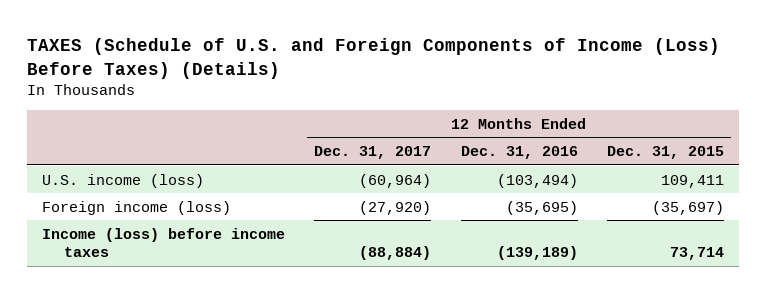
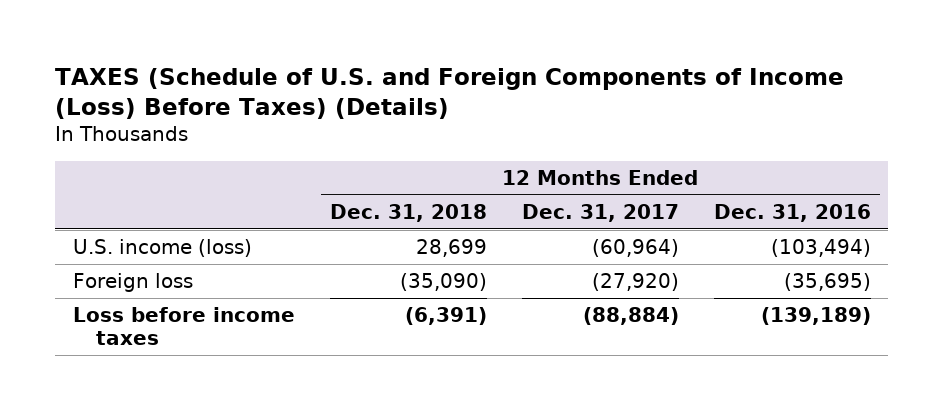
[607,146,725,160] Dec. 31, 2015 -> none
none -> [329,203,487,222] Dec. 31, 2018
[42,200,232,215] Foreign income (loss) -> [72,273,193,293] Foreign loss
[42,227,286,258] Income (loss) before income taxes -> [72,307,295,346] Loss before income taxes

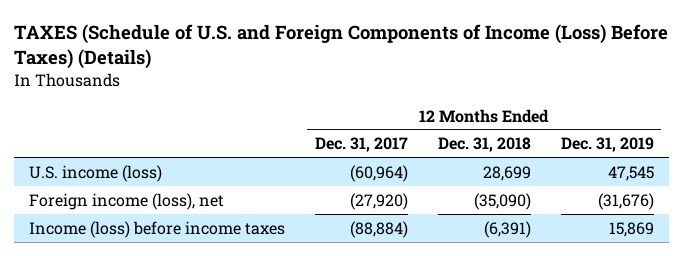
[713,203,871,222] Dec. 31, 2016 -> none
none -> [560,137,654,153] Dec. 31, 2019
[72,273,193,293] Foreign loss -> [28,192,224,210] Foreign income (loss), net
[72,307,295,346] Loss before income taxes -> [28,220,285,238] Income (loss) before income taxes

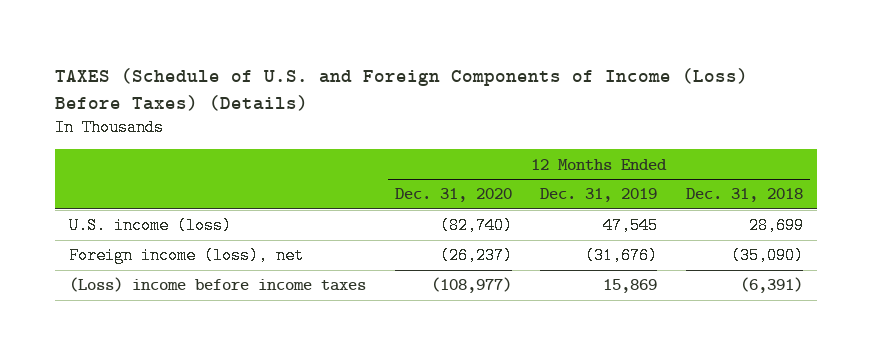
[314,137,408,153] Dec. 31, 2017 -> none
none -> [394,188,512,203] Dec. 31, 2020
[28,220,285,238] Income (loss) before income taxes -> [69,277,367,293] (Loss) income before income taxes

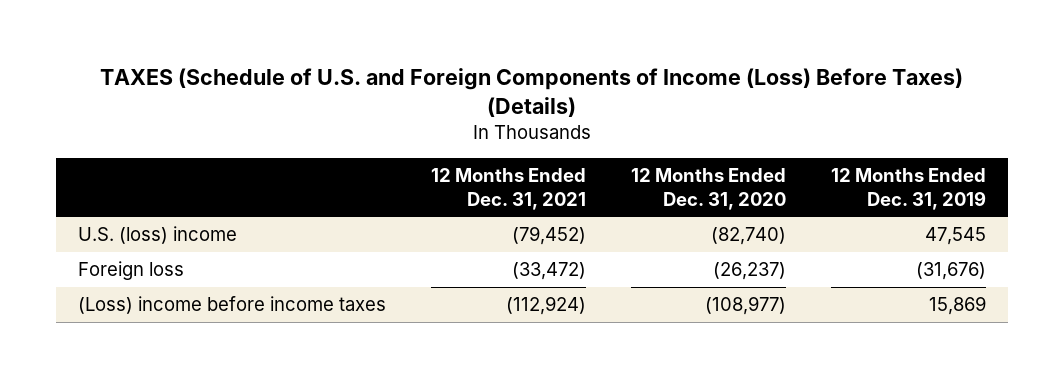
[685,188,803,203] Dec. 31, 2018 -> none
none -> [431,168,587,210] 12 Months Ended Dec. 31, 2021
[69,217,233,235] U.S. income (loss) -> [78,226,238,245] U.S. (loss) income
[69,247,305,265] Foreign income (loss), net -> [78,261,185,281] Foreign loss

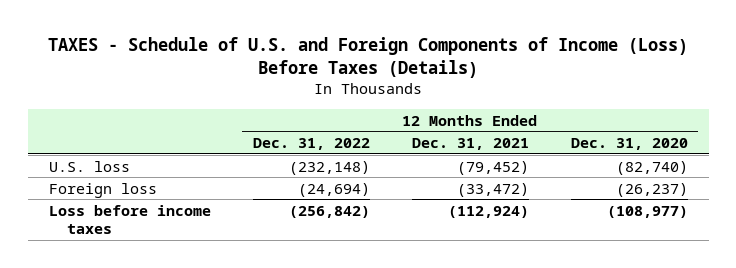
[100,67,964,117] TAXES (Schedule of U.S. and Foreign Components of Income (Loss) Before Taxes) (Details) -> [48,37,689,79] TAXES - Schedule of U.S. and Foreign Components of Income (Loss) Before Taxes (Details)
[830,168,986,210] 12 Months Ended Dec. 31, 2019 -> none
none -> [252,138,370,151] Dec. 31, 2022
[78,226,238,245] U.S. (loss) income -> [48,160,130,172] U.S. loss
[78,296,387,315] (Loss) income before income taxes -> [48,204,211,235] Loss before income taxes

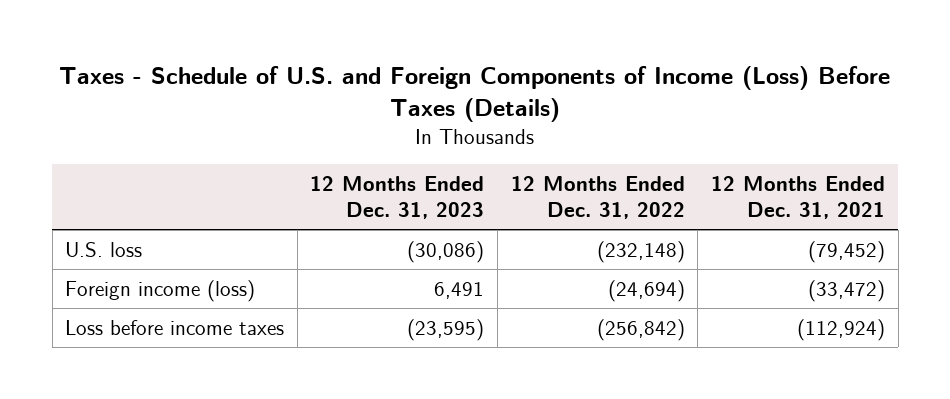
[48,37,689,79] TAXES - Schedule of U.S. and Foreign Components of Income (Loss) Before Taxes (Details) -> [59,65,891,122] Taxes - Schedule of U.S. and Foreign Components of Income (Loss) Before Taxes (Details)
[570,138,688,151] Dec. 31, 2020 -> none
none -> [310,175,485,219] 12 Months Ended Dec. 31, 2023
[48,182,157,198] Foreign loss -> [65,279,256,302] Foreign income (loss)

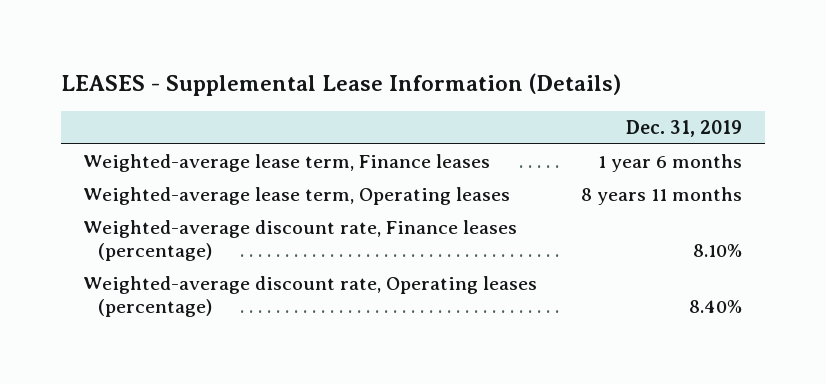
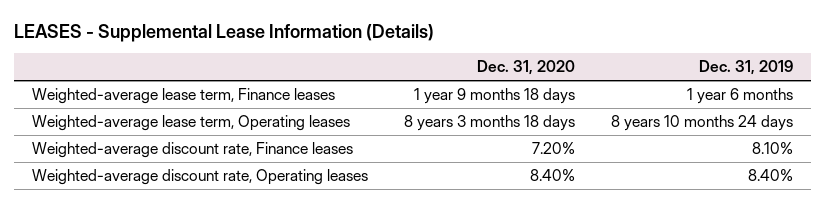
none -> [476,60,575,76] Dec. 31, 2020
[581,187,743,206] 8 years 11 months -> [610,115,793,132] 8 years 10 months 24 days
[83,220,518,261] Weighted-average discount rate, Finance leases (percentage) -> [31,142,353,159] Weighted-average discount rate, Finance leases
[83,276,538,317] Weighted-average discount rate, Operating leases (percentage) -> [31,169,368,186] Weighted-average discount rate, Operating leases

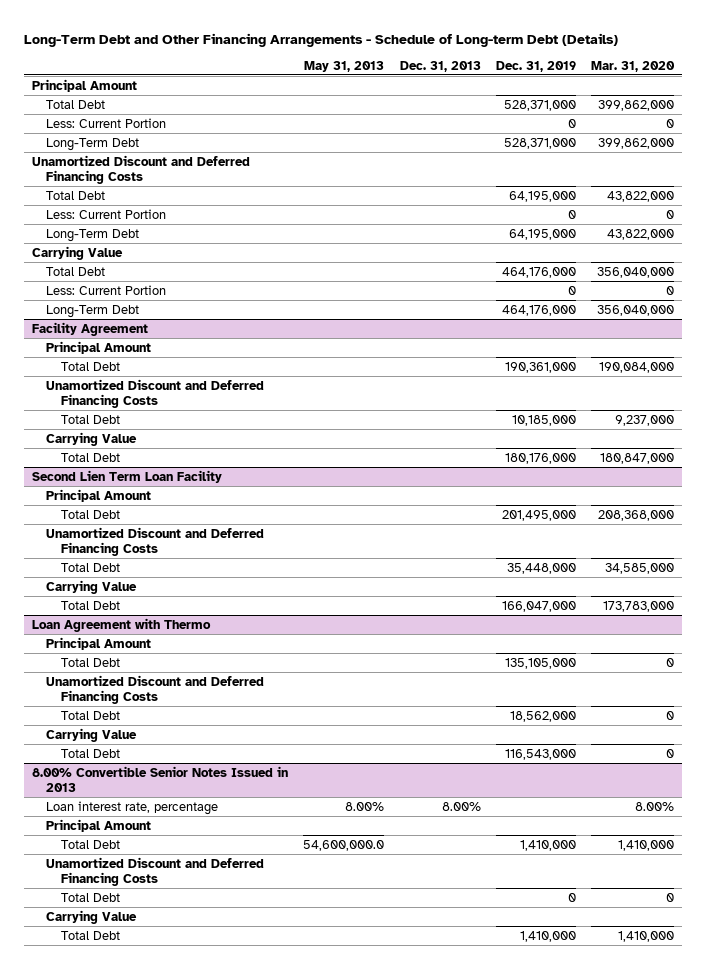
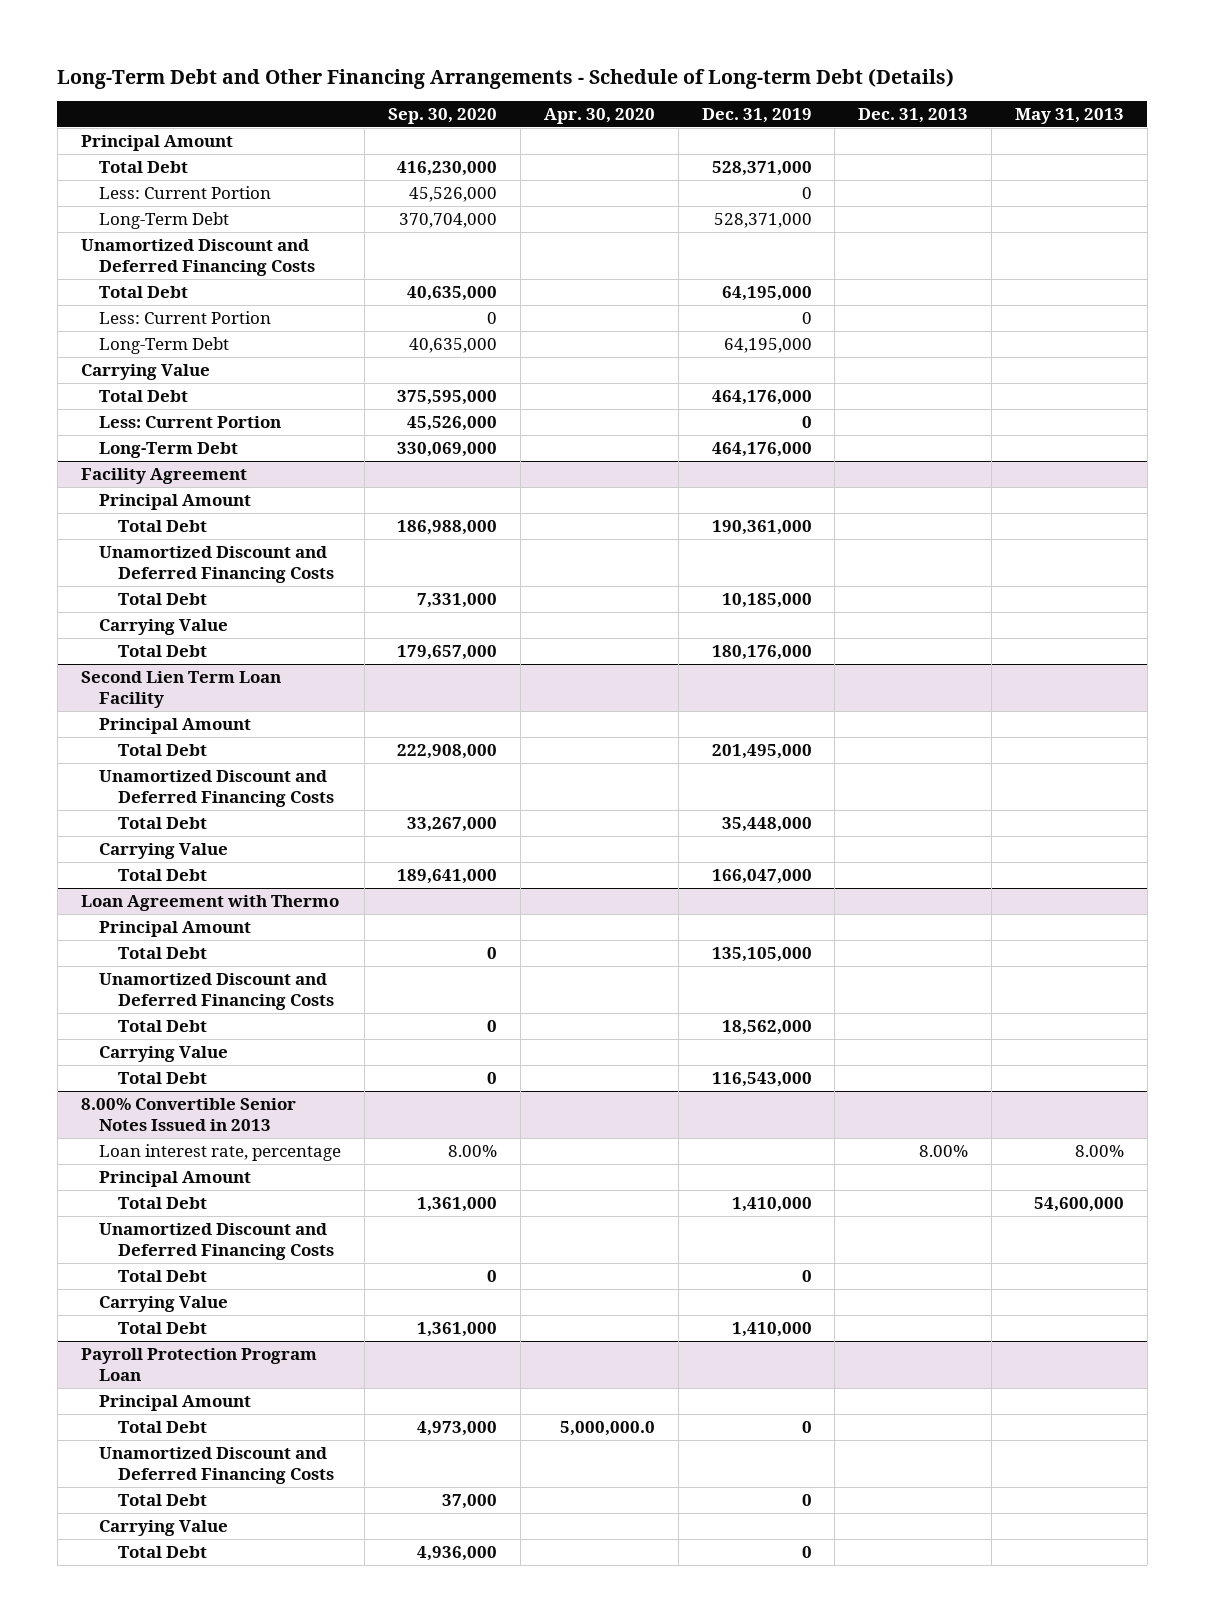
[591,60,676,72] Mar. 31, 2020 -> none
none -> [388,108,498,125] Sep. 30, 2020
none -> [543,108,655,125] Apr. 30, 2020
[303,839,385,851] 54,600,000.0 -> [1034,1197,1125,1213] 54,600,000
none -> [80,1348,317,1382] Payroll Protection Program Loan
none -> [99,1395,252,1412] Principal Amount
none -> [117,1421,207,1434] Total Debt
none -> [99,1447,334,1485] Unamortized Discount and Deferred Financing Costs
none -> [117,1494,207,1507] Total Debt
none -> [99,1520,229,1537] Carrying Value
none -> [117,1546,207,1559] Total Debt

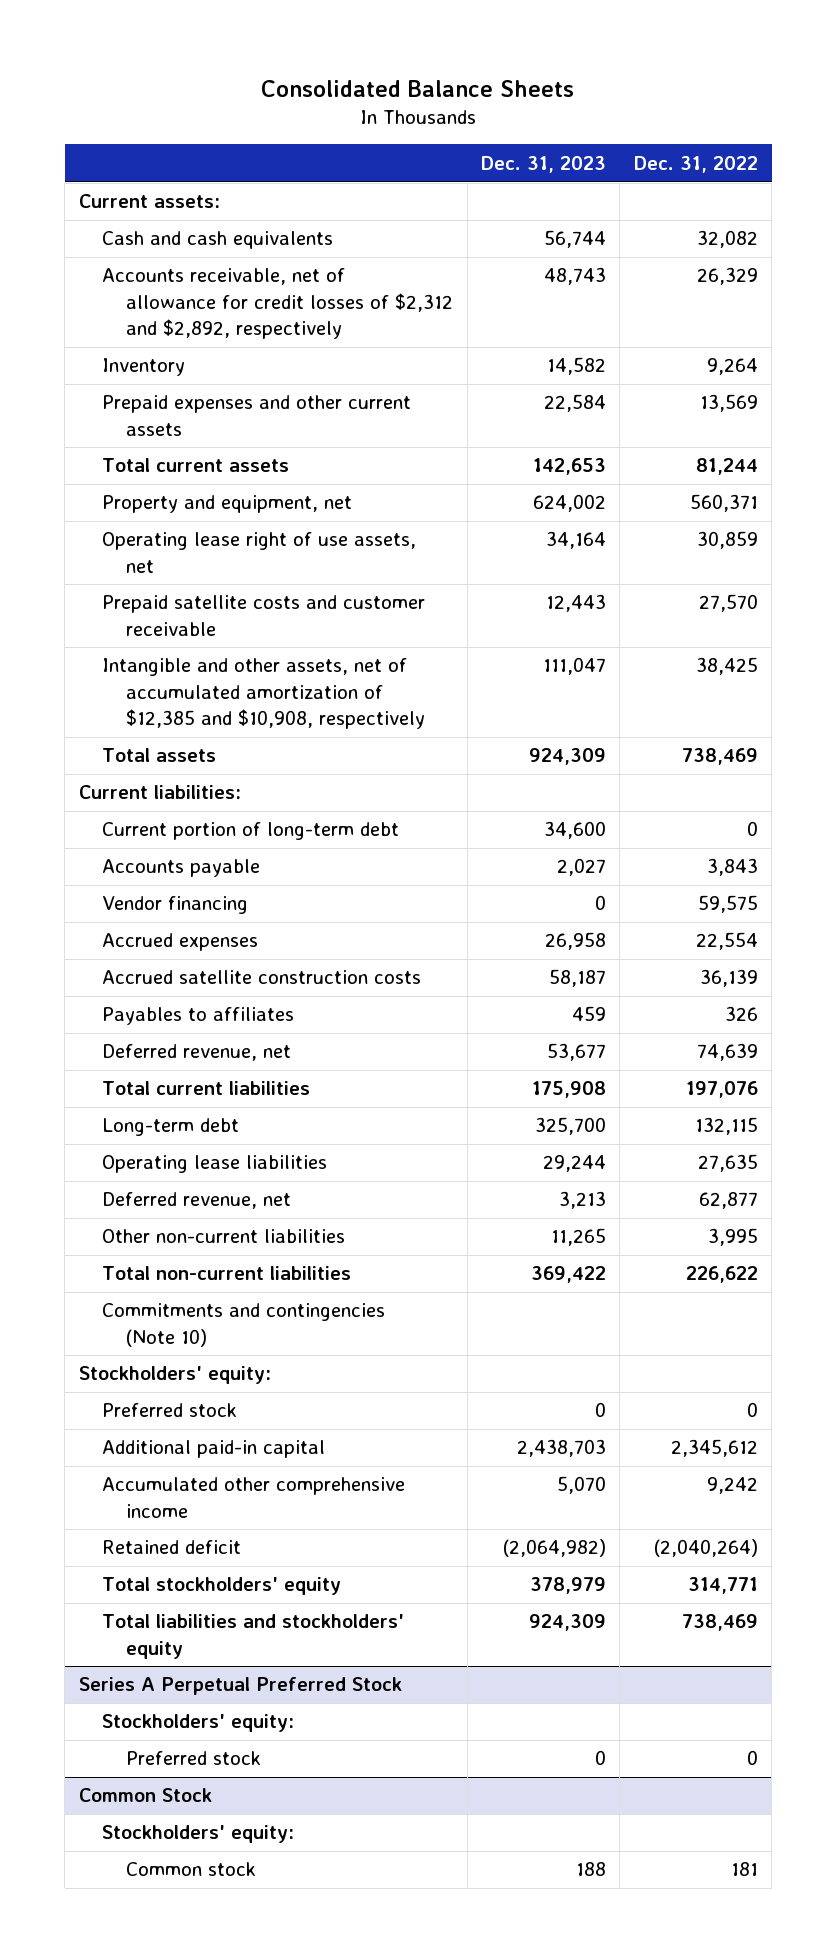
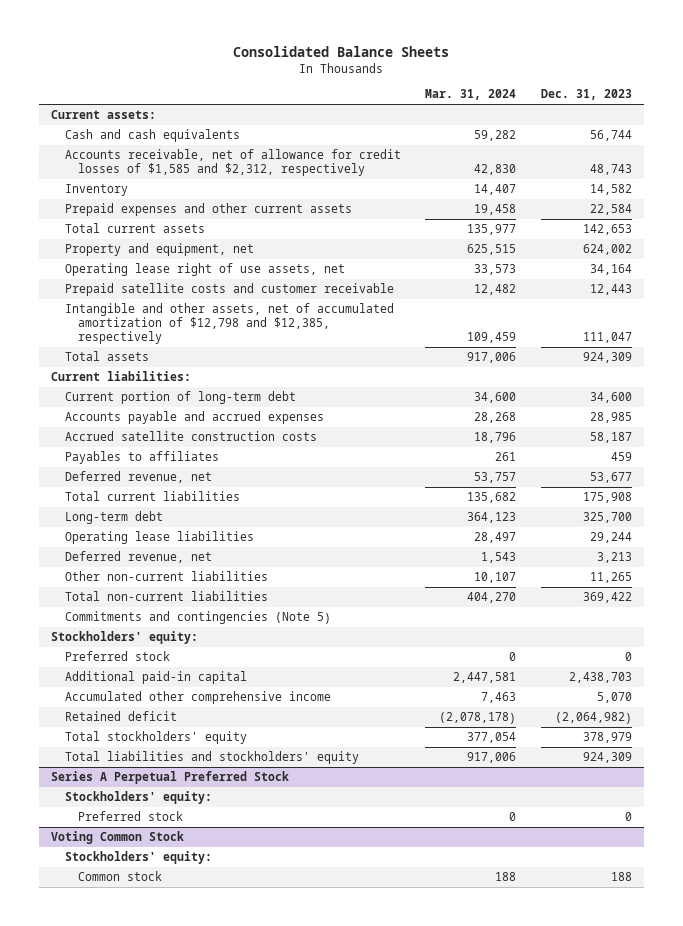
[633,155,758,173] Dec. 31, 2022 -> none
none -> [425,89,517,101] Mar. 31, 2024
[102,268,454,340] Accounts receivable, net of allowance for credit losses of $2,312 and $2,892, respectively -> [64,149,401,177] Accounts receivable, net of allowance for credit losses of $1,585 and $2,312, respectively
[102,658,426,730] Intangible and other assets, net of accumulated amortization of $12,385 and $10,908, respectively -> [64,303,394,344] Intangible and other assets, net of accumulated amortization of $12,798 and $12,385, respectively
[102,859,261,878] Accounts payable -> none
[102,896,249,915] Vendor financing -> none
[102,933,259,952] Accrued expenses -> none
none -> [64,411,324,425] Accounts payable and accrued expenses
[102,1303,386,1347] Commitments and contingencies (Note 10) -> [64,611,331,625] Commitments and contingencies (Note 5)
[78,1788,212,1803] Common Stock -> [50,831,184,845] Voting Common Stock

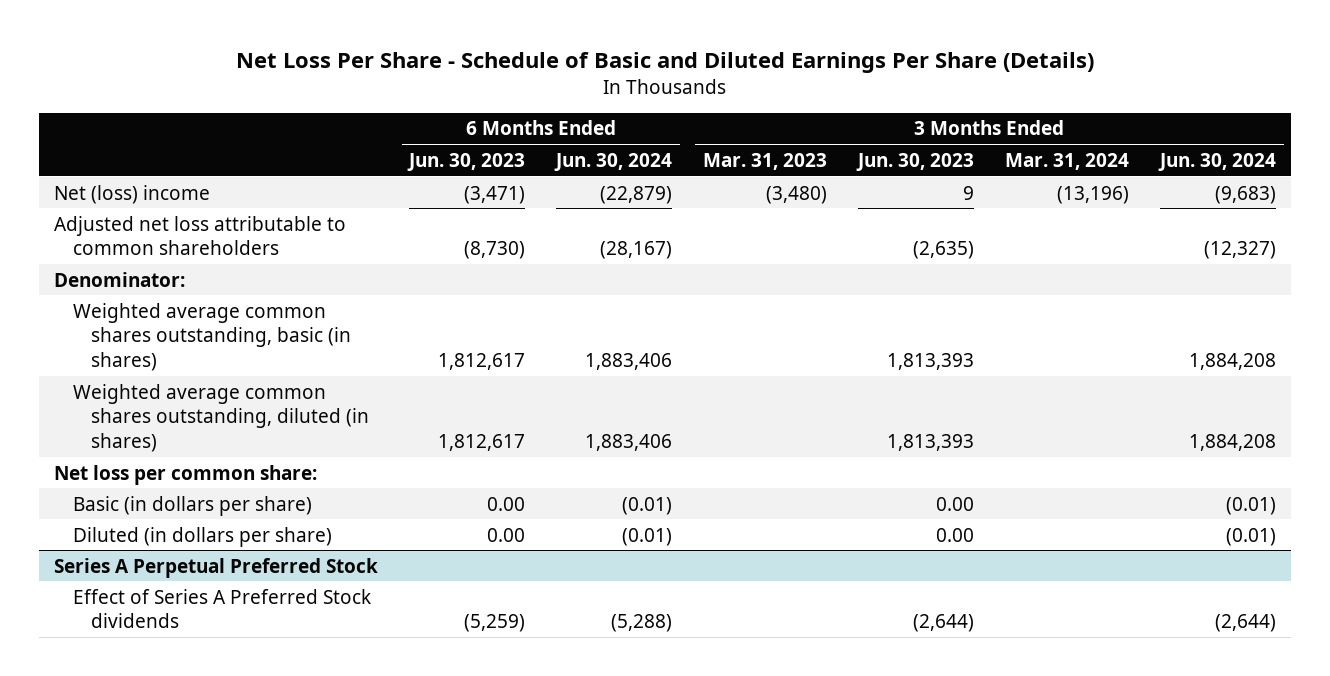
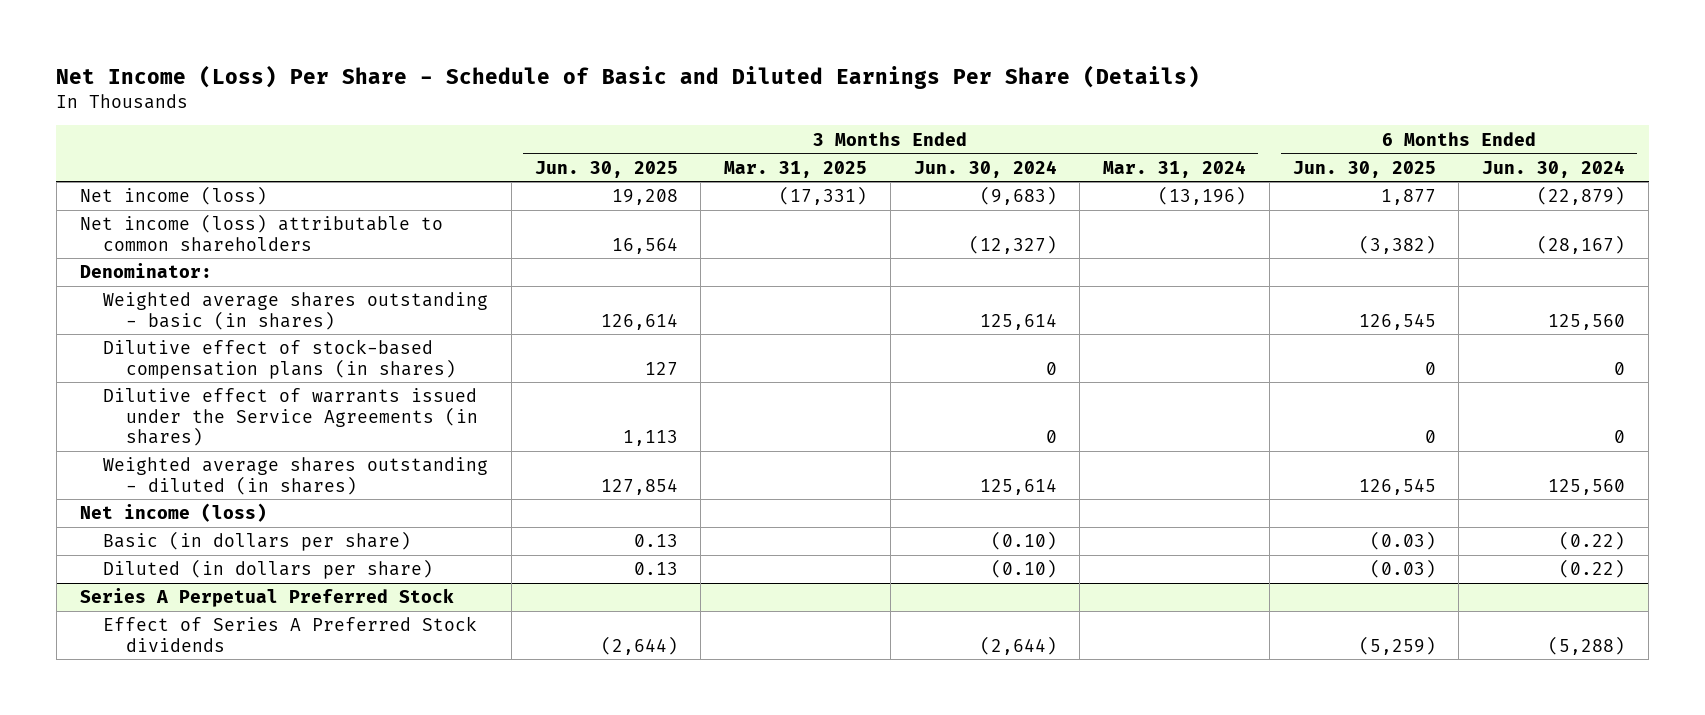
[236,52,1095,74] Net Loss Per Share - Schedule of Basic and Diluted Earnings Per Share (Details) -> [56,64,1201,89] Net Income (Loss) Per Share - Schedule of Basic and Diluted Earnings Per Share (Details)
[407,152,526,171] Jun. 30, 2023 -> none
[703,152,828,170] Mar. 31, 2023 -> none
[856,152,975,171] Jun. 30, 2023 -> none
none -> [534,160,678,178] Jun. 30, 2025
none -> [724,160,868,178] Mar. 31, 2025
none -> [1292,160,1436,178] Jun. 30, 2025
[54,184,211,204] Net (loss) income -> [79,186,267,206] Net income (loss)
[54,215,347,256] Adjusted net loss attributable to common shareholders -> [79,214,443,252] Net income (loss) attributable to common shareholders
[72,302,351,371] Weighted average common shares outstanding, basic (in shares) -> [102,292,488,330] Weighted average shares outstanding - basic (in shares)
[585,352,673,370] 1,883,406 -> [1548,313,1626,330] 125,560
[1188,352,1276,370] 1,884,208 -> [979,312,1057,330] 125,614
none -> [102,339,457,379] Dilutive effect of stock-based compensation plans (in shares)
none -> [102,388,479,447] Dilutive effect of warrants issued under the Service Agreements (in shares)
[72,383,369,452] Weighted average common shares outstanding, diluted (in shares) -> [102,457,488,495] Weighted average shares outstanding - diluted (in shares)
[585,433,673,451] 1,883,406 -> [1548,478,1626,495] 125,560
[1188,433,1276,451] 1,884,208 -> [979,477,1057,495] 125,614
[54,464,318,485] Net loss per common share: -> [79,503,267,523] Net income (loss)
[622,496,673,515] (0.01) -> [1559,531,1626,551] (0.22)
[1225,496,1276,515] (0.01) -> [990,531,1057,551] (0.10)
[622,527,673,546] (0.01) -> [1559,559,1626,579] (0.22)
[1225,527,1276,546] (0.01) -> [990,559,1057,579] (0.10)

